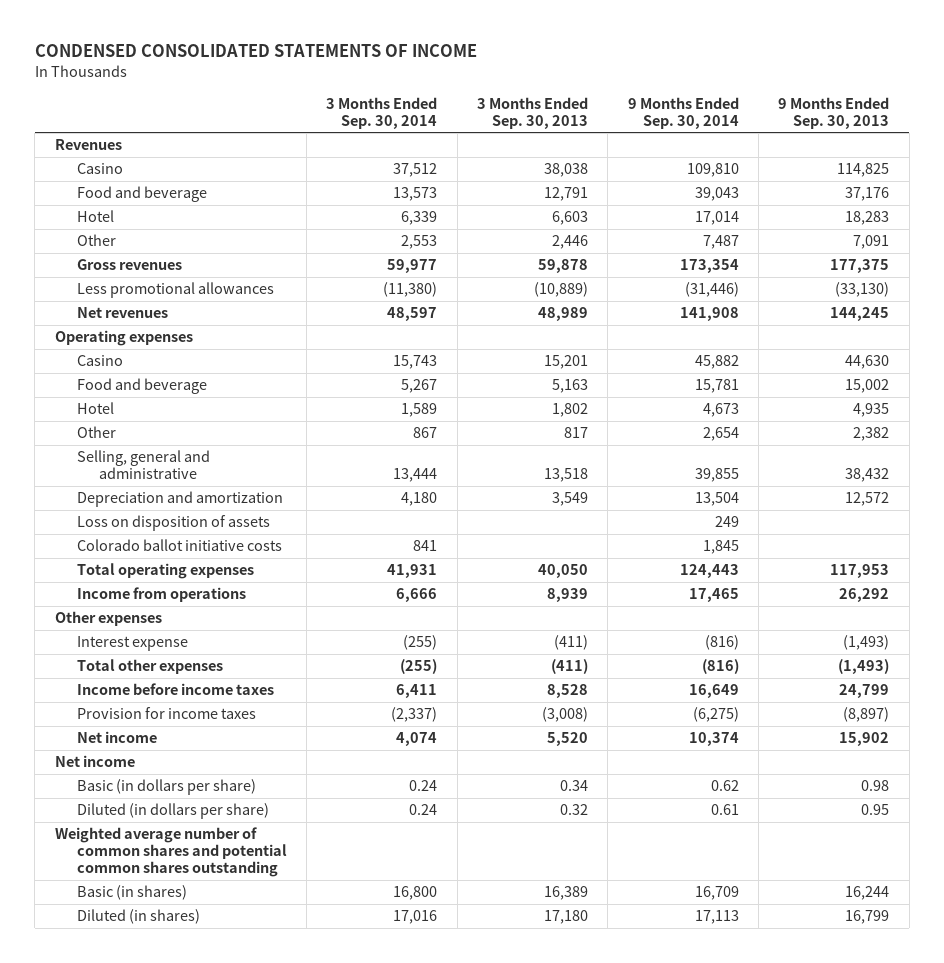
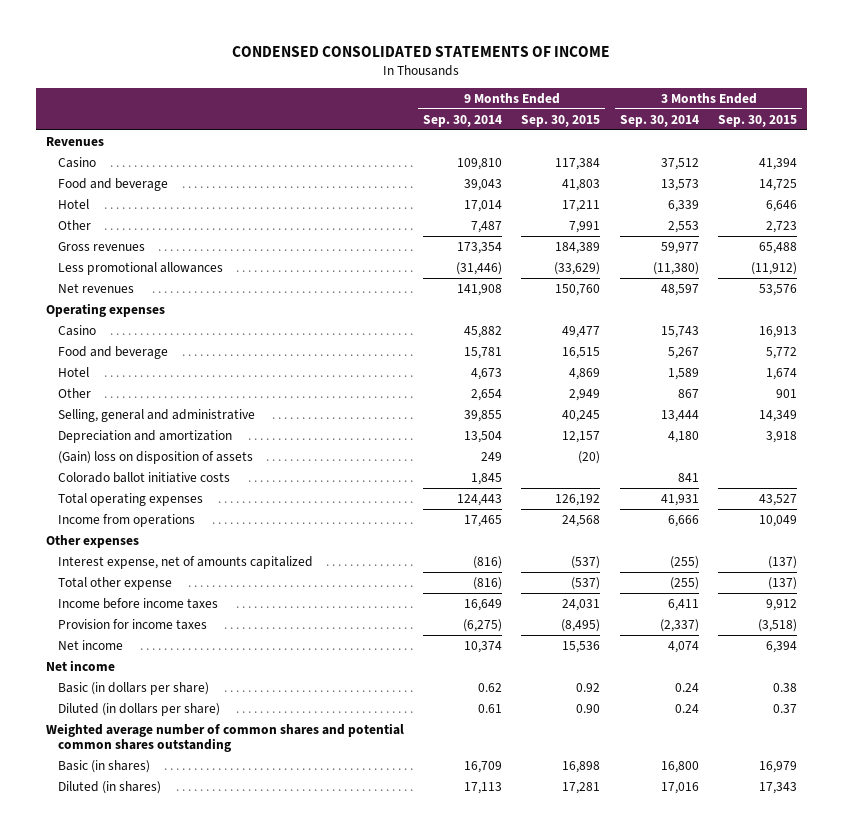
[477,96,589,129] 3 Months Ended Sep. 30, 2013 -> none
[778,96,890,129] 9 Months Ended Sep. 30, 2013 -> none
none -> [521,114,601,127] Sep. 30, 2015
none -> [718,114,798,127] Sep. 30, 2015
[76,515,270,532] Loss on disposition of assets -> [58,450,254,464] (Gain) loss on disposition of assets
[76,636,188,652] Interest expense -> [58,555,314,569] Interest expense, net of amounts capitalized
[76,659,223,675] Total other expenses -> [58,576,173,590] Total other expense

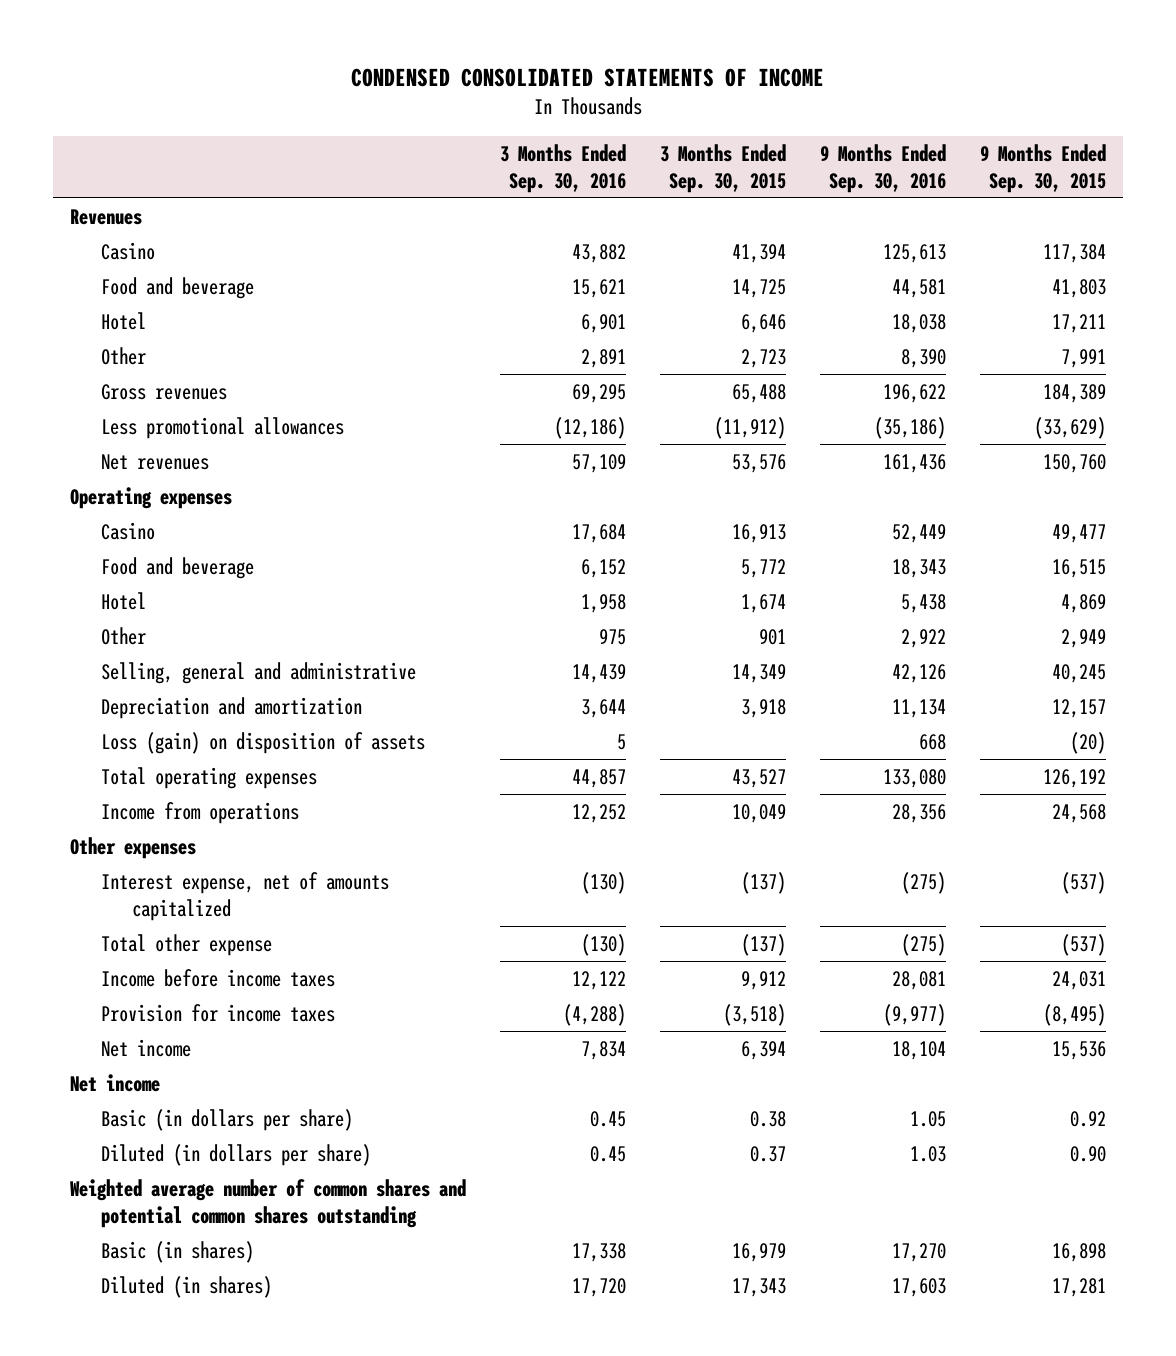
[422,114,502,127] Sep. 30, 2014 -> none
[619,114,699,127] Sep. 30, 2014 -> none
none -> [500,143,627,193] 3 Months Ended Sep. 30, 2016
none -> [820,143,947,193] 9 Months Ended Sep. 30, 2016
[58,471,231,483] Colorado ballot initiative costs -> none
[58,450,254,464] (Gain) loss on disposition of assets -> [101,731,426,754] Loss (gain) on disposition of assets

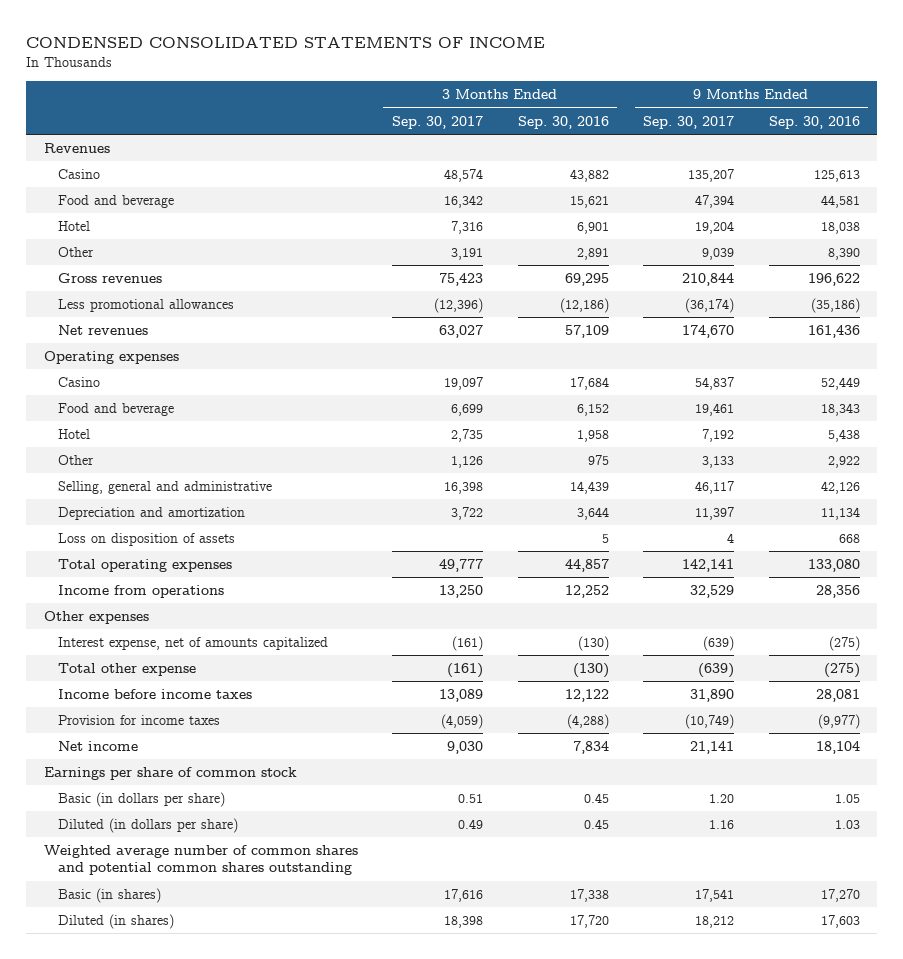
[660,143,787,193] 3 Months Ended Sep. 30, 2015 -> none
[980,143,1107,193] 9 Months Ended Sep. 30, 2015 -> none
none -> [392,115,484,129] Sep. 30, 2017
none -> [643,115,735,129] Sep. 30, 2017
[101,731,426,754] Loss (gain) on disposition of assets -> [57,533,235,547] Loss on disposition of assets
[70,1073,161,1092] Net income -> none
none -> [43,767,297,781] Earnings per share of common stock

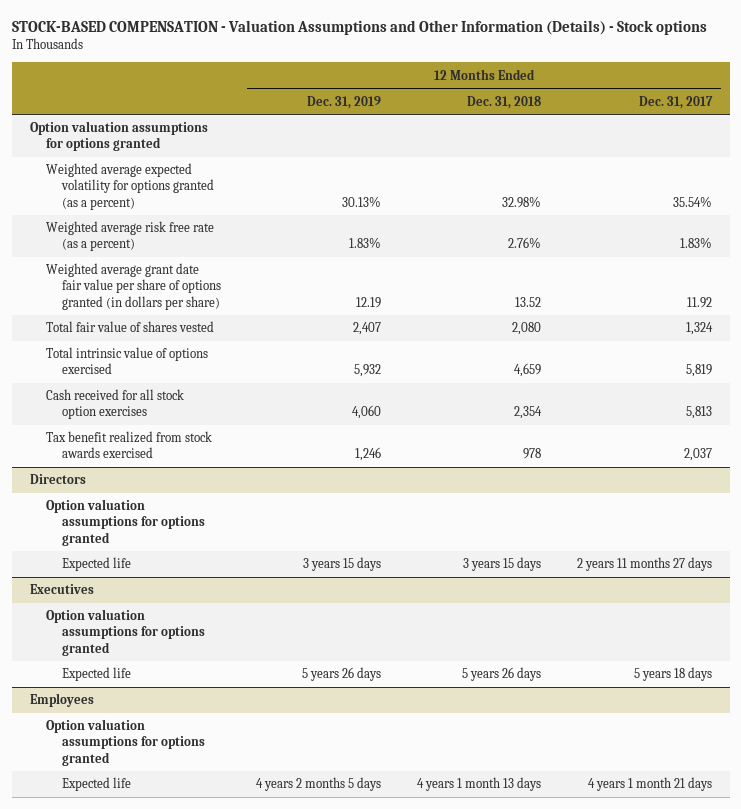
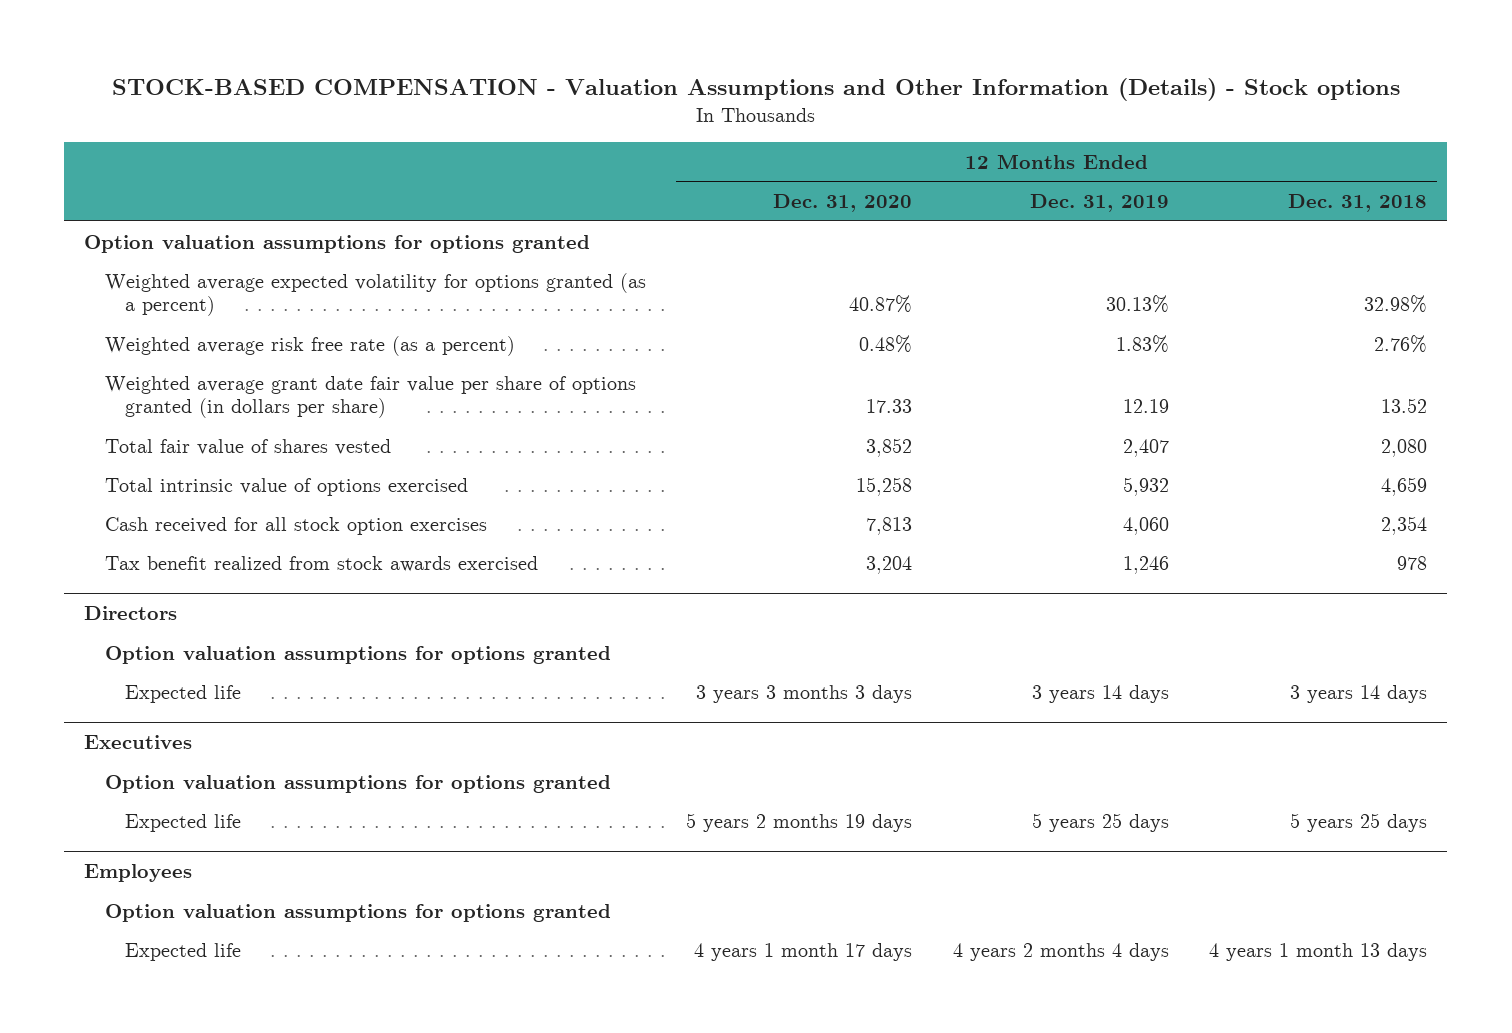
[638,95,713,109] Dec. 31, 2017 -> none
none -> [773,193,913,212] Dec. 31, 2020
[303,557,382,572] 3 years 15 days -> [1031,684,1169,703] 3 years 14 days
[463,557,542,572] 3 years 15 days -> [1290,684,1428,703] 3 years 14 days
[302,667,382,682] 5 years 26 days -> [1031,812,1169,832] 5 years 25 days
[462,667,542,682] 5 years 26 days -> [1290,812,1428,832] 5 years 25 days
[256,777,382,792] 4 years 2 months 5 days -> [952,942,1169,961] 4 years 2 months 4 days

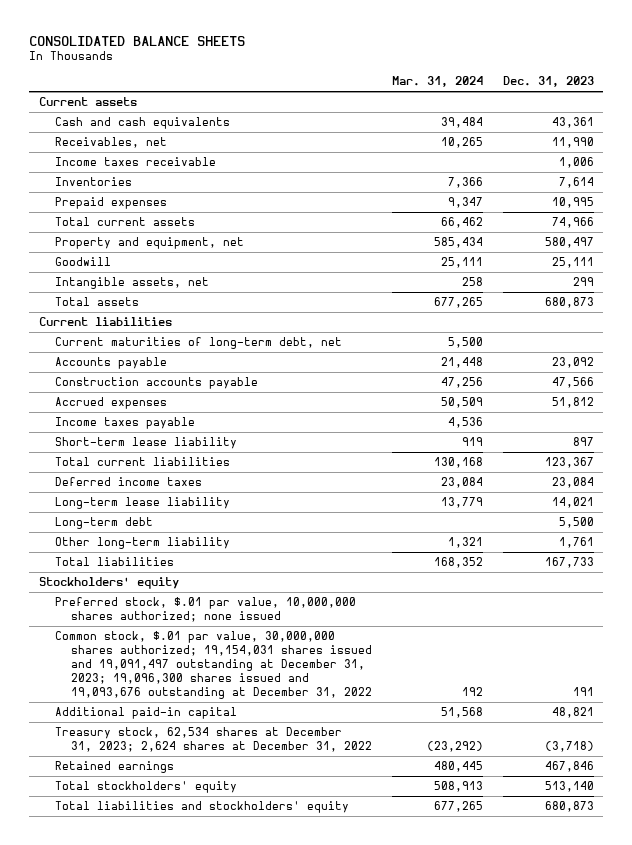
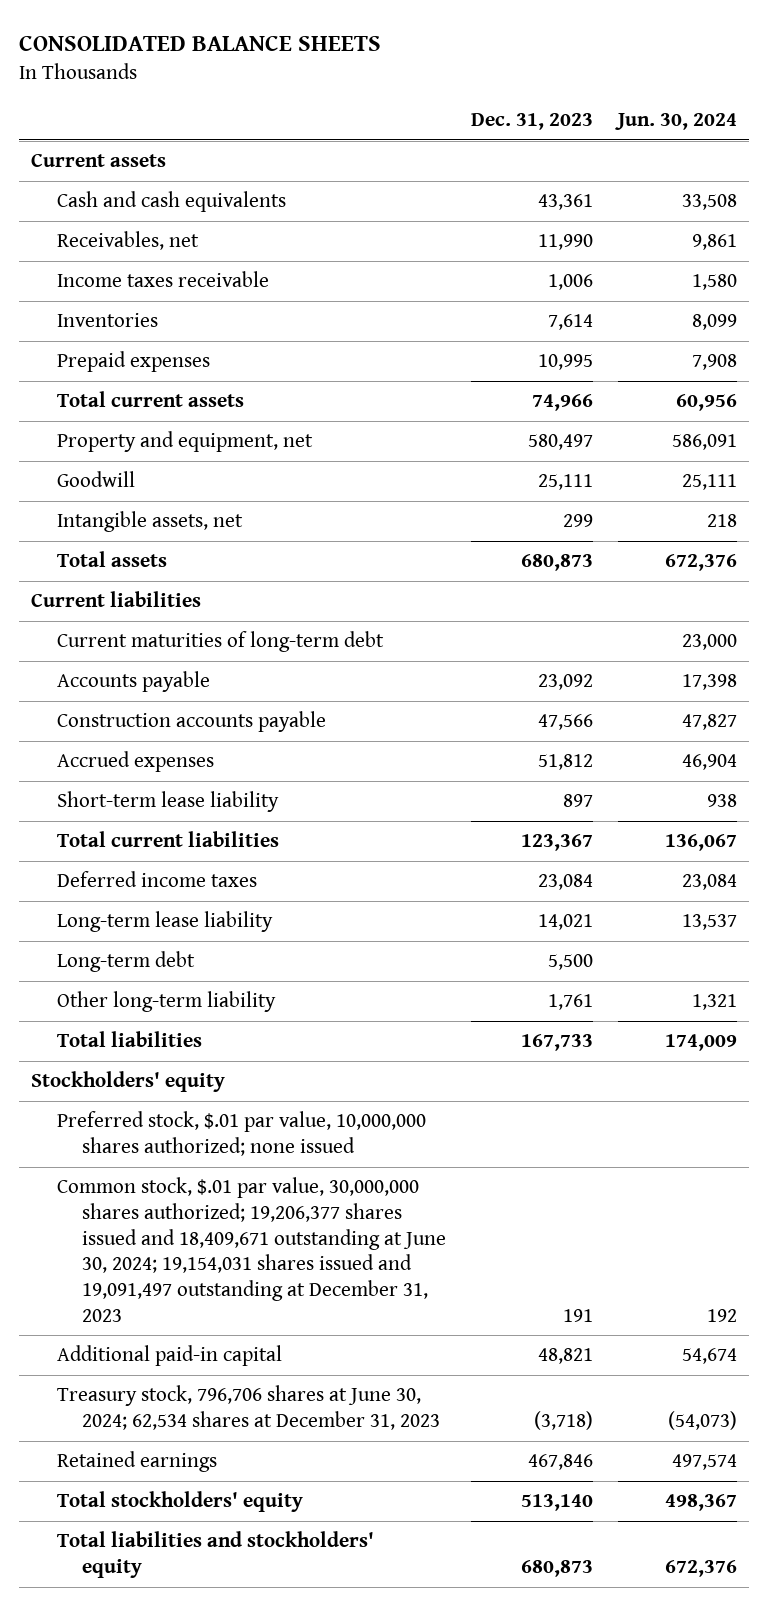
[391,76,483,88] Mar. 31, 2024 -> none
none -> [614,113,737,131] Jun. 30, 2024
[54,337,342,350] Current maturities of long-term debt, net -> [56,631,384,653] Current maturities of long-term debt
[54,417,195,430] Income taxes payable -> none
[54,631,372,699] Common stock, $.01 par value, 30,000,000 shares authorized; 19,154,031 shares issued and 19,091,497 outstanding at December 31, 2023; 19,096,300 shares issued and 19,093,676 outstanding at December 31, 2022 -> [56,1177,447,1322] Common stock, $.01 par value, 30,000,000 shares authorized; 19,206,377 shares issued and 18,409,671 outstanding at June 30, 2024; 19,154,031 shares issued and 19,091,497 outstanding at December 31, 2023
[54,727,372,753] Treasury stock, 62,534 shares at December 31, 2023; 2,624 shares at December 31, 2022 -> [56,1385,441,1431] Treasury stock, 796,706 shares at June 30, 2024; 62,534 shares at December 31, 2023

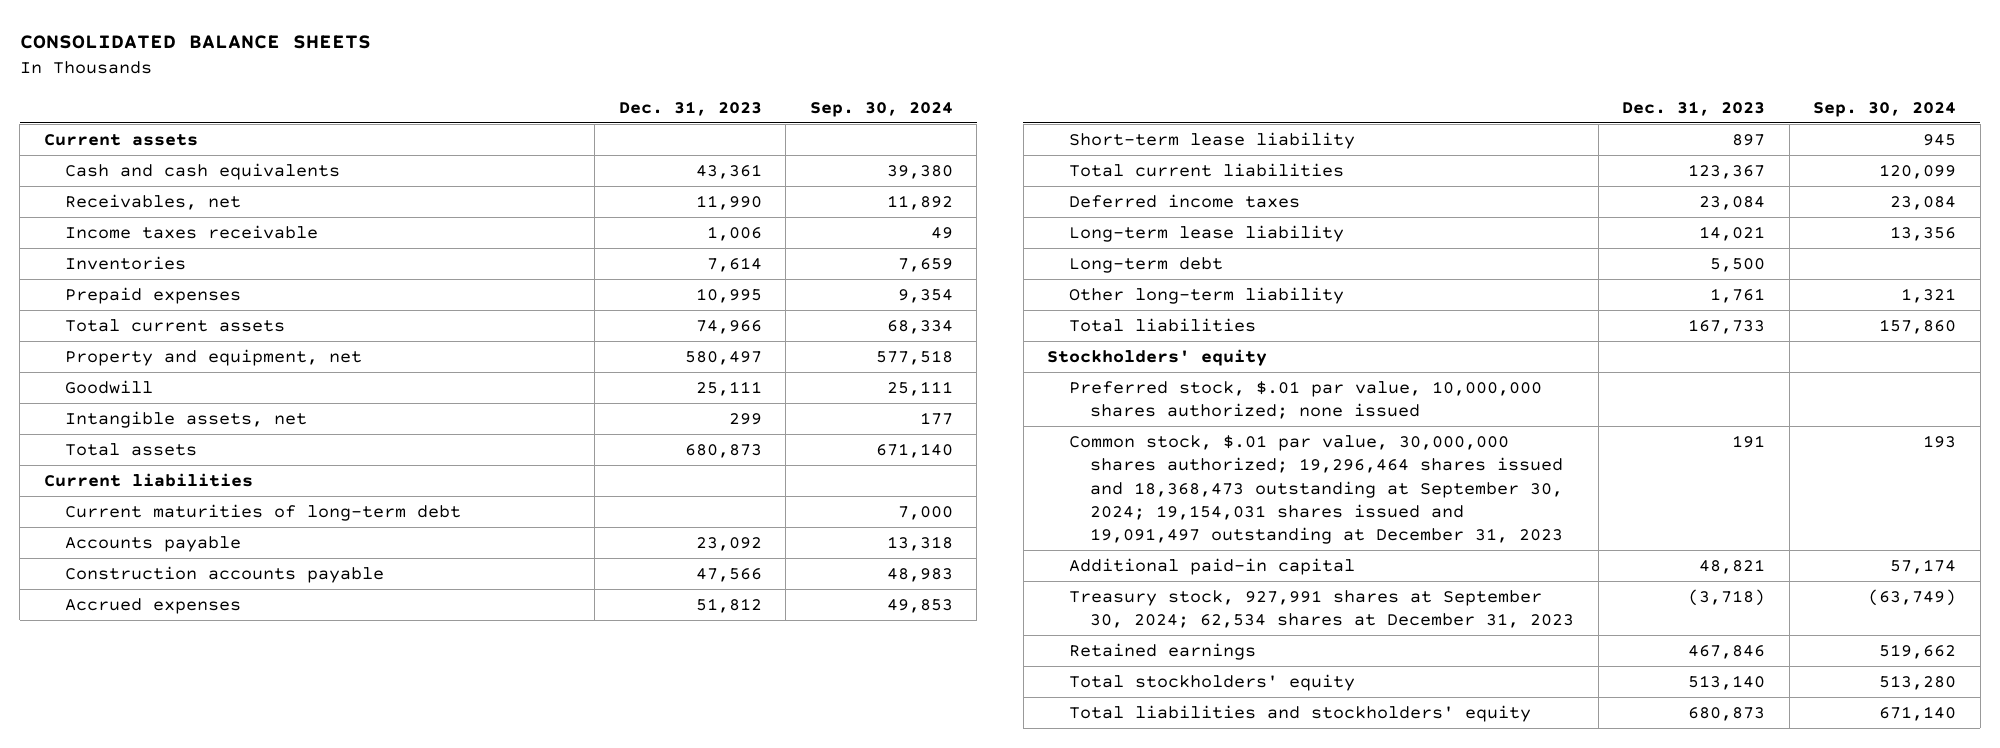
[614,113,737,131] Jun. 30, 2024 -> none
none -> [809,101,953,117] Sep. 30, 2024
[56,1177,447,1322] Common stock, $.01 par value, 30,000,000 shares authorized; 19,206,377 shares issued and 18,409,671 outstanding at June 30, 2024; 19,154,031 shares issued and 19,091,497 outstanding at December 31, 2023 -> [1068,434,1564,545] Common stock, $.01 par value, 30,000,000 shares authorized; 19,296,464 shares issued and 18,368,473 outstanding at September 30, 2024; 19,154,031 shares issued and 19,091,497 outstanding at December 31, 2023
[56,1385,441,1431] Treasury stock, 796,706 shares at June 30, 2024; 62,534 shares at December 31, 2023 -> [1068,589,1575,629] Treasury stock, 927,991 shares at September 30, 2024; 62,534 shares at December 31, 2023

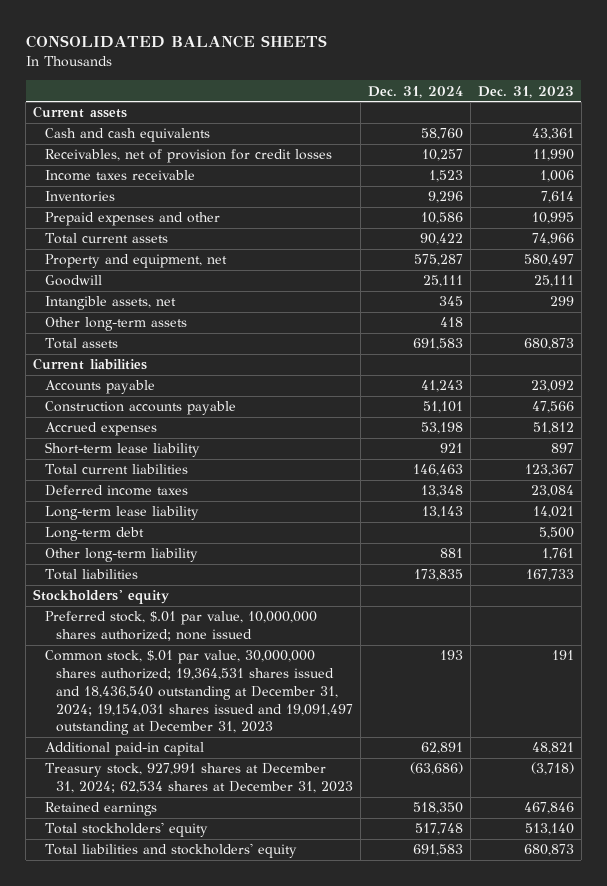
[809,101,953,117] Sep. 30, 2024 -> none
none -> [367,85,463,98] Dec. 31, 2024
[65,193,242,210] Receivables, net -> [44,149,332,164] Receivables, net of provision for credit losses
[65,286,242,304] Prepaid expenses -> [44,212,220,227] Prepaid expenses and other
none -> [44,317,187,332] Other long-term assets
[65,503,462,521] Current maturities of long-term debt -> none
[1068,434,1564,545] Common stock, $.01 par value, 30,000,000 shares authorized; 19,296,464 shares issued and 18,368,473 outstanding at September 30, 2024; 19,154,031 shares issued and 19,091,497 outstanding at December 31, 2023 -> [44,650,353,736] Common stock, $.01 par value, 30,000,000 shares authorized; 19,364,531 shares issued and 18,436,540 outstanding at December 31, 2024; 19,154,031 shares issued and 19,091,497 outstanding at December 31, 2023
[1068,589,1575,629] Treasury stock, 927,991 shares at September 30, 2024; 62,534 shares at December 31, 2023 -> [44,763,353,794] Treasury stock, 927,991 shares at December 31, 2024; 62,534 shares at December 31, 2023

